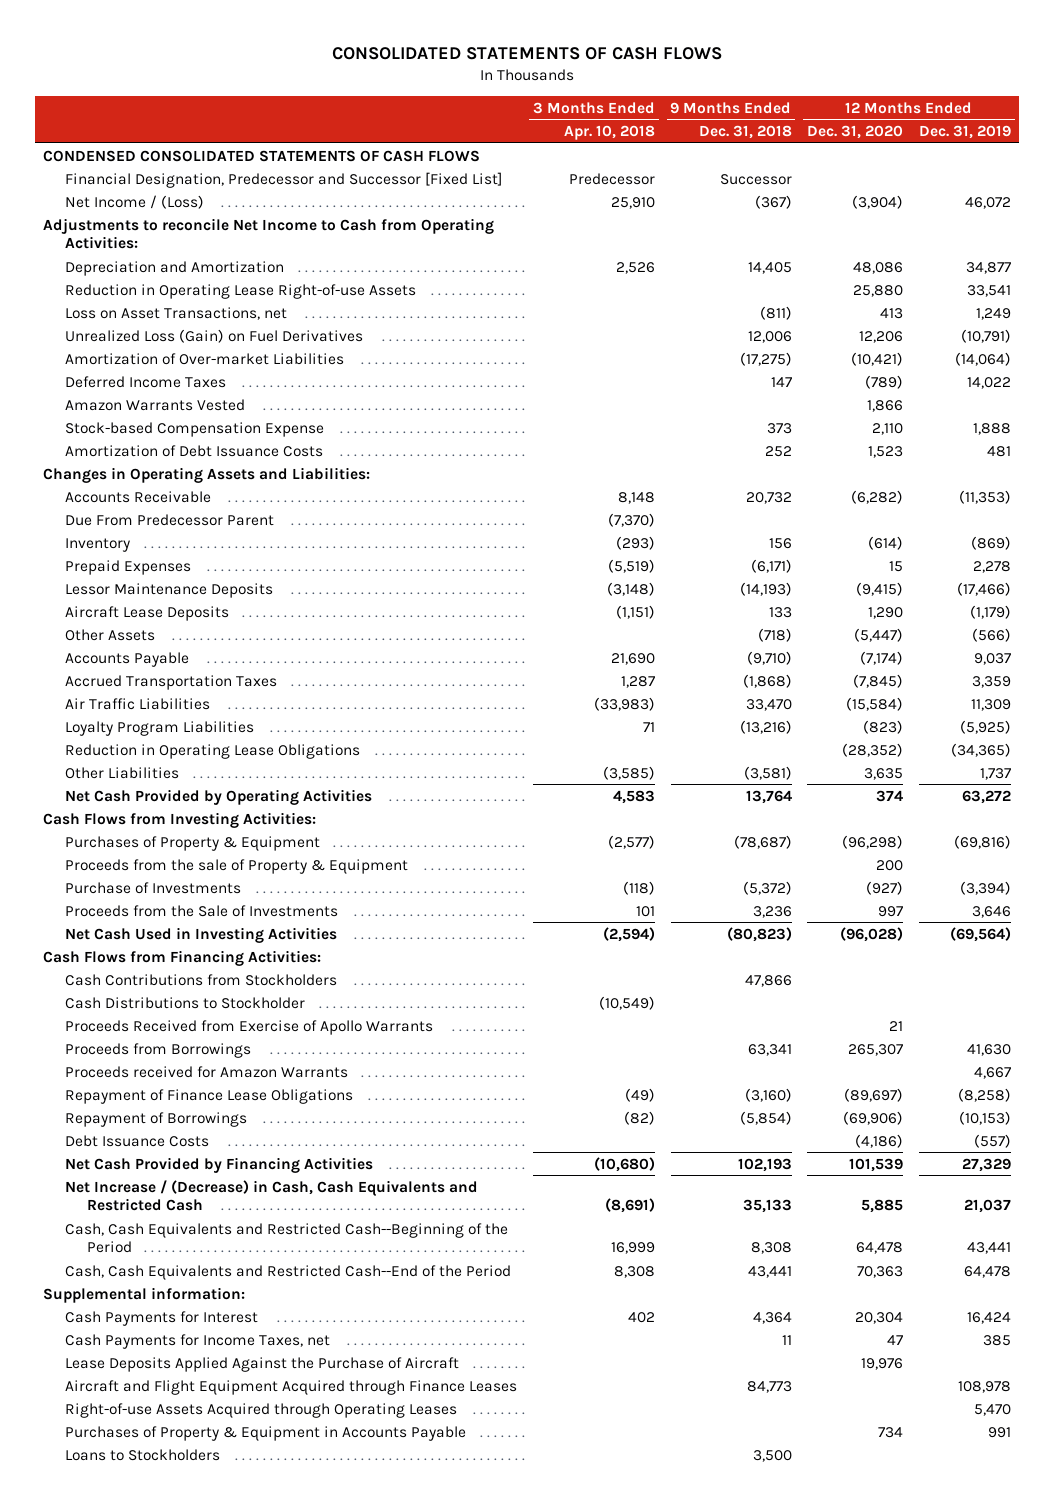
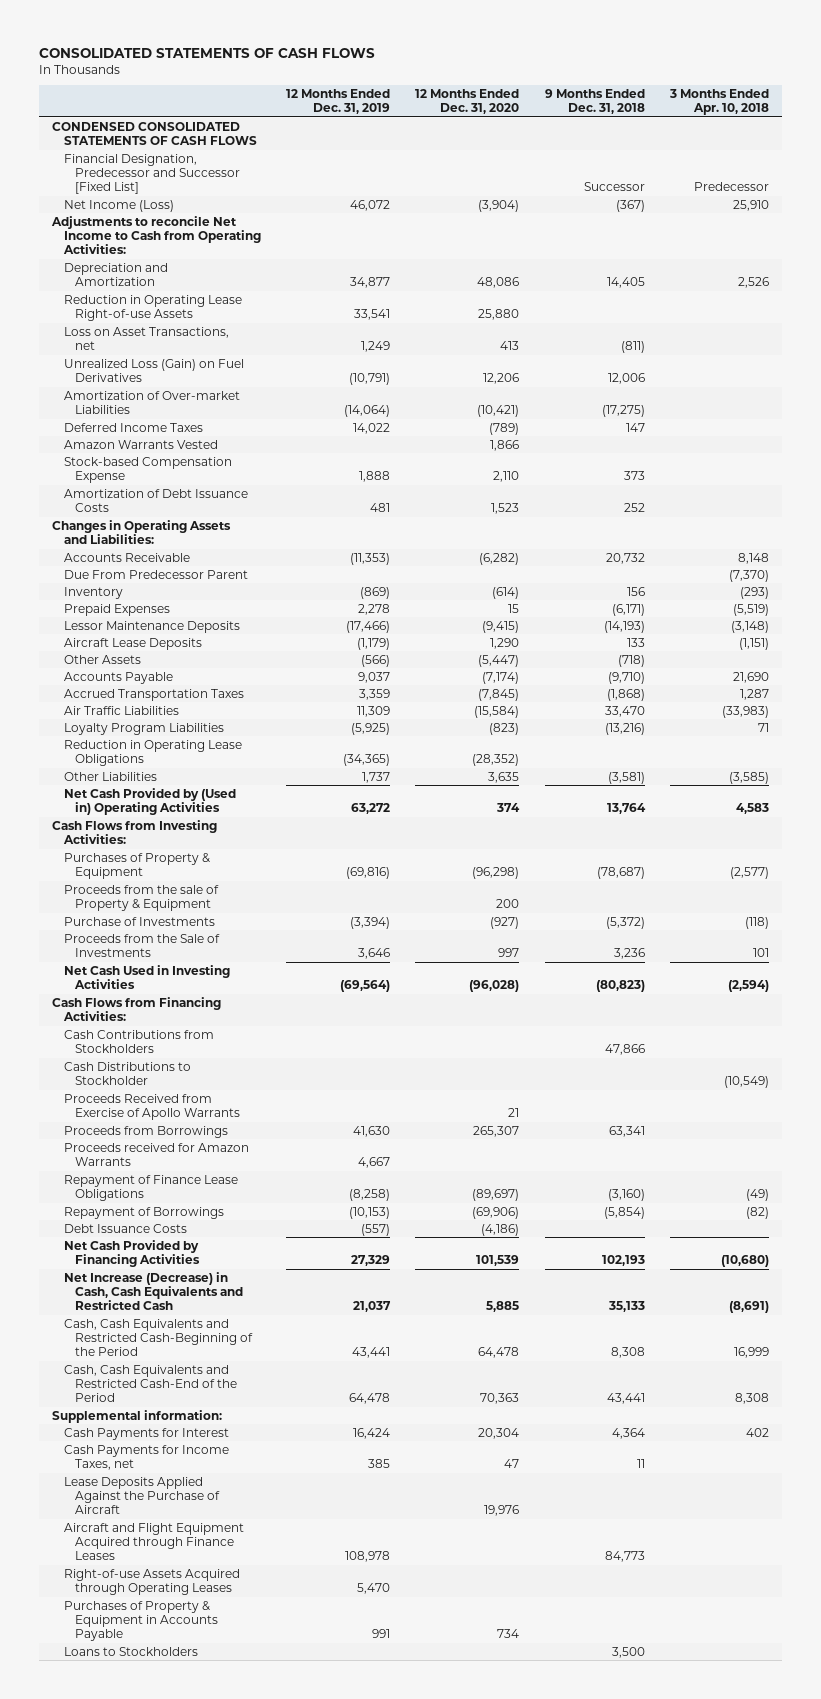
[64,194,204,209] Net Income / (Loss) -> [63,199,174,212] Net Income (Loss)
[64,788,372,805] Net Cash Provided by Operating Activities -> [63,787,236,816] Net Cash Provided by (Used in) Operating Activities
[64,1179,478,1211] Net Increase / (Decrease) in Cash, Cash Equivalents and Restricted Cash -> [63,1271,244,1311] Net Increase (Decrease) in Cash, Cash Equivalents and Restricted Cash
[64,1222,508,1253] Cash, Cash Equivalents and Restricted Cash--Beginning of the Period -> [63,1318,254,1357] Cash, Cash Equivalents and Restricted Cash-Beginning of the Period
[64,1264,511,1280] Cash, Cash Equivalents and Restricted Cash--End of the Period -> [63,1364,238,1403] Cash, Cash Equivalents and Restricted Cash-End of the Period

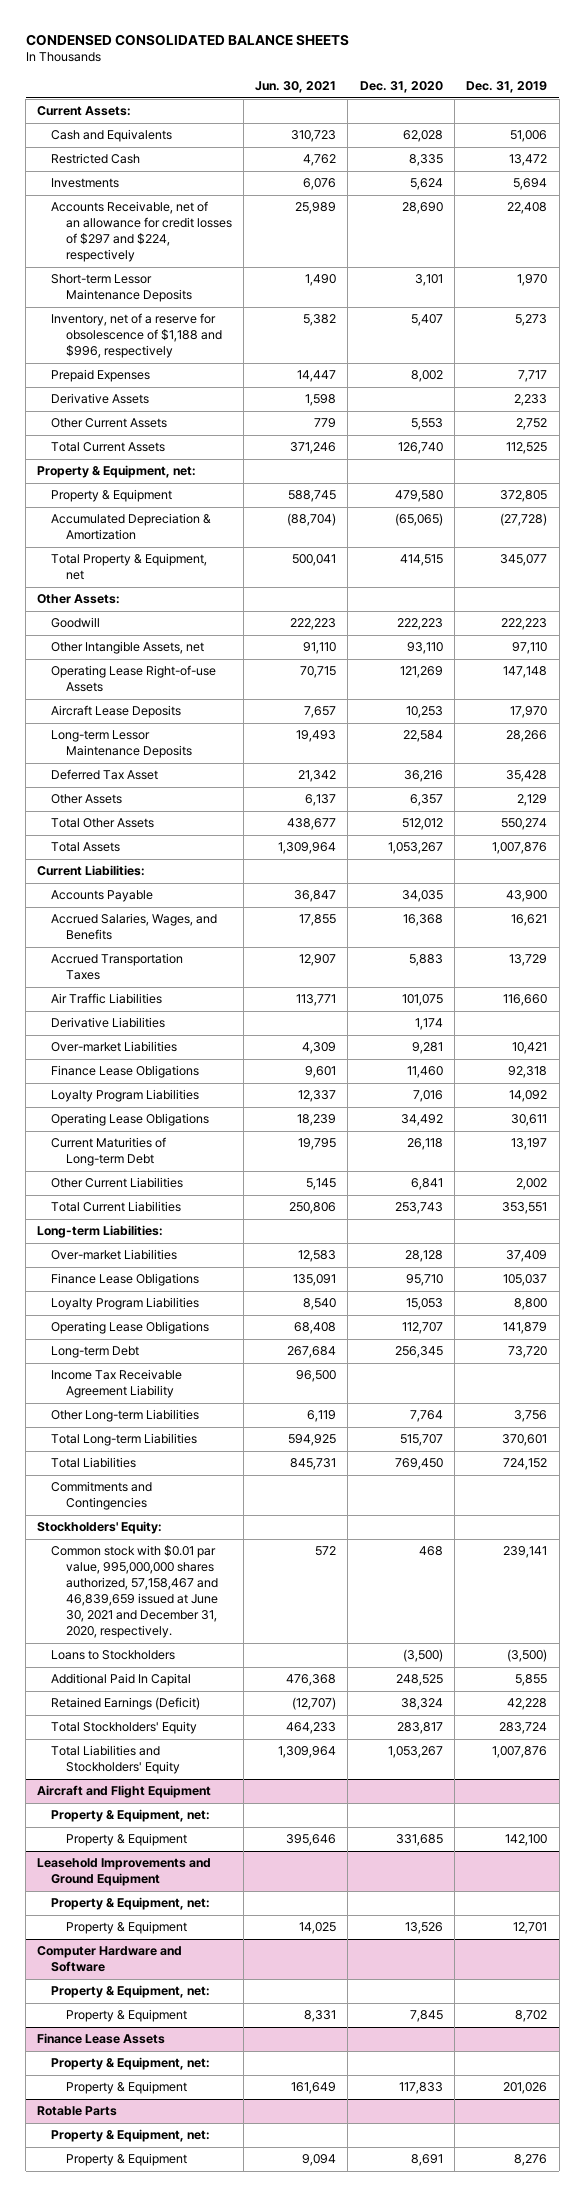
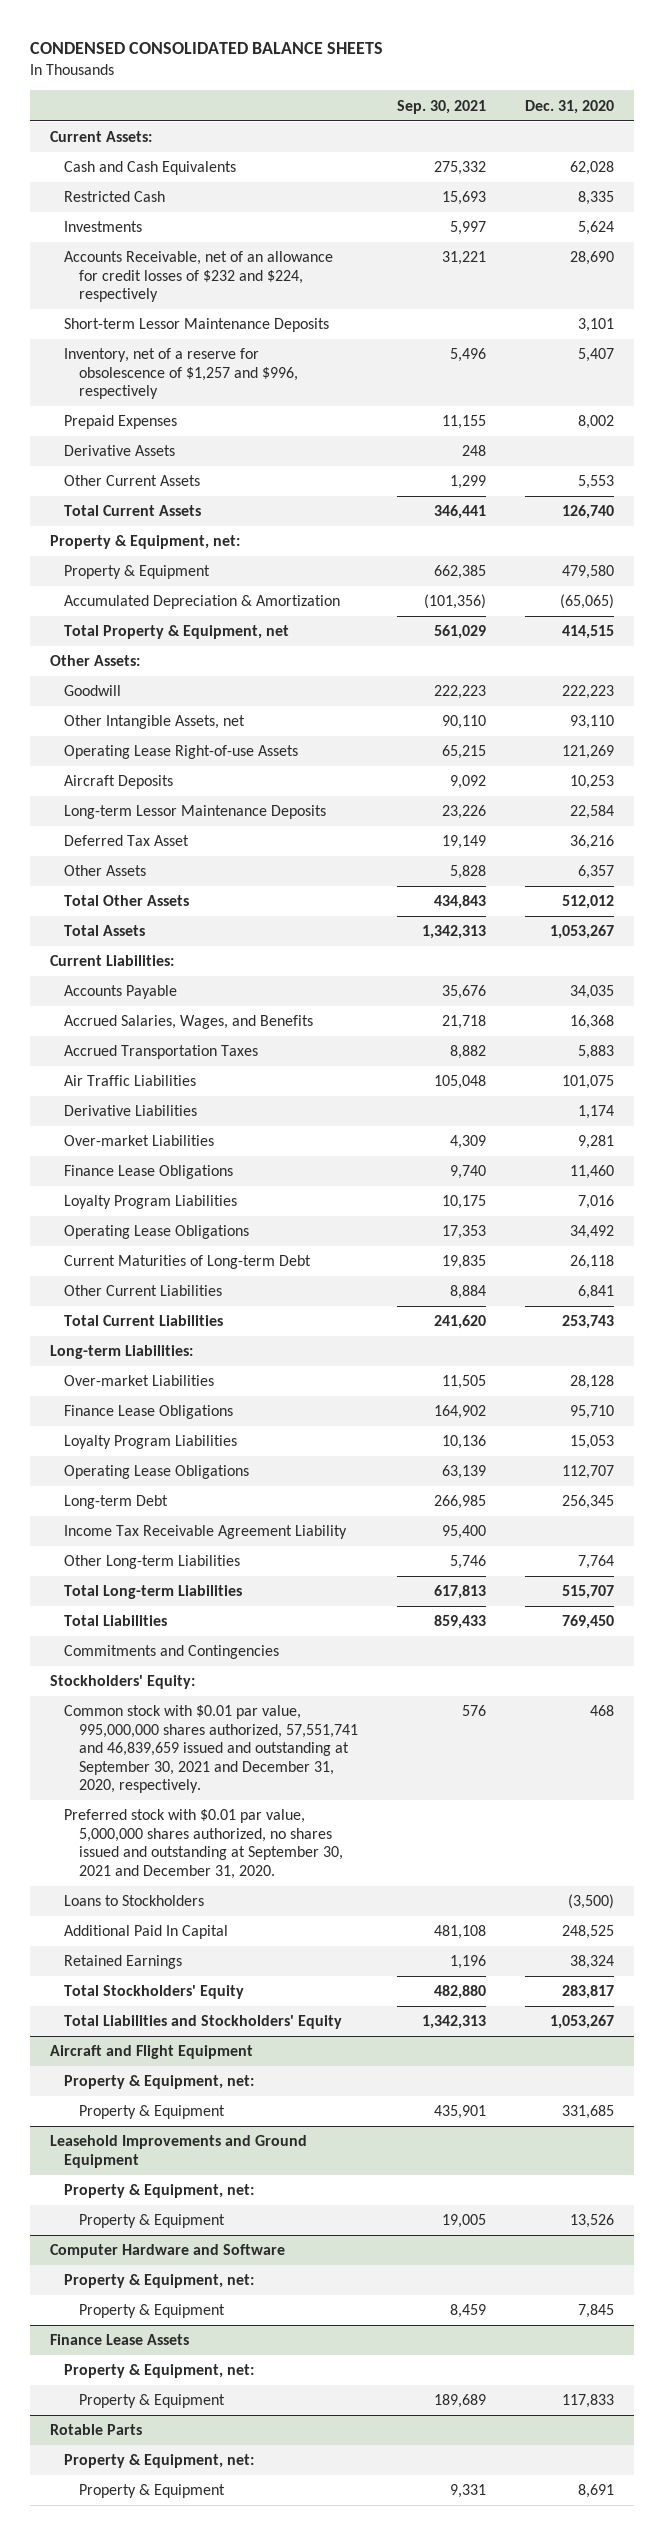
[255,81,337,94] Jun. 30, 2021 -> none
[466,81,548,94] Dec. 31, 2019 -> none
none -> [396,99,486,114] Sep. 30, 2021
[51,129,173,143] Cash and Equivalents -> [64,161,237,176] Cash and Cash Equivalents
[51,201,232,263] Accounts Receivable, net of an allowance for credit losses of $297 and $224, respectively -> [64,251,334,303] Accounts Receivable, net of an allowance for credit losses of $232 and $224, respectively
[51,313,222,359] Inventory, net of a reserve for obsolescence of $1,188 and $996, respectively -> [64,348,298,400] Inventory, net of a reserve for obsolescence of $1,257 and $996, respectively
[51,705,182,719] Aircraft Lease Deposits -> [64,775,174,790] Aircraft Deposits
[51,1545,218,1639] Common stock with $0.01 par value, 995,000,000 shares authorized, 57,158,467 and 46,839,659 issued at June 30, 2021 and December 31, 2020, respectively. -> [64,1705,358,1794] Common stock with $0.01 par value, 995,000,000 shares authorized, 57,551,741 and 46,839,659 issued and outstanding at September 30, 2021 and December 31, 2020, respectively.
none -> [64,1809,343,1879] Preferred stock with $0.01 par value, 5,000,000 shares authorized, no shares issued and outstanding at September 30, 2021 and December 31, 2020.
[51,1697,201,1711] Retained Earnings (Deficit) -> [64,1955,183,1970] Retained Earnings

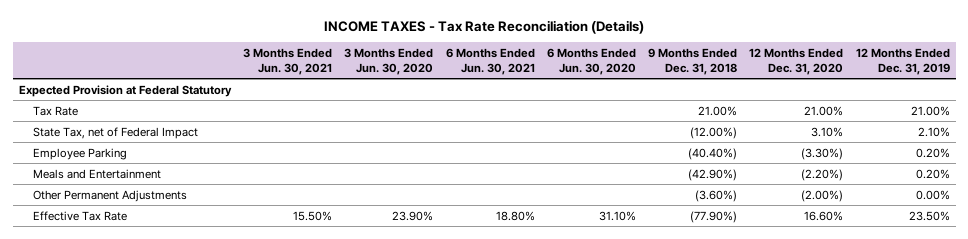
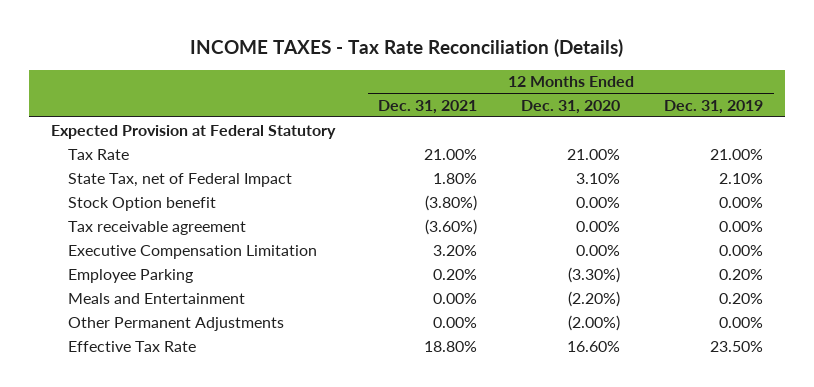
[242,47,332,75] 3 Months Ended Jun. 30, 2021 -> none
[344,47,434,75] 3 Months Ended Jun. 30, 2020 -> none
[445,47,535,75] 6 Months Ended Jun. 30, 2021 -> none
[546,47,636,75] 6 Months Ended Jun. 30, 2020 -> none
[648,47,738,75] 9 Months Ended Dec. 31, 2018 -> none
none -> [378,99,478,114] Dec. 31, 2021
none -> [68,196,217,211] Stock Option benefit
none -> [68,220,247,235] Tax receivable agreement
none -> [68,244,318,259] Executive Compensation Limitation

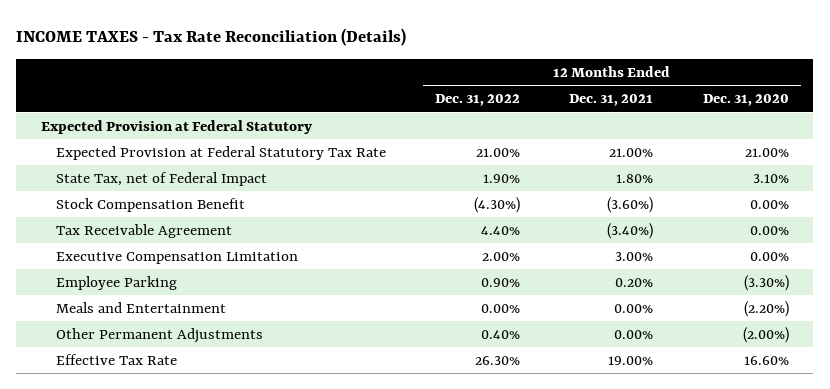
[664,99,764,114] Dec. 31, 2019 -> none
none -> [435,94,521,107] Dec. 31, 2022
[68,148,130,160] Tax Rate -> [55,145,386,160] Expected Provision at Federal Statutory Tax Rate
[68,196,217,211] Stock Option benefit -> [55,197,245,212] Stock Compensation Benefit
[425,194,478,211] (3.80%) -> [607,196,654,213] (3.60%)
[68,220,247,235] Tax receivable agreement -> [55,223,232,238] Tax Receivable Agreement
[425,218,478,235] (3.60%) -> [607,222,654,239] (3.40%)
[433,244,478,256] 3.20% -> [615,251,654,261] 3.00%
[424,340,478,352] 18.80% -> [608,355,654,365] 19.00%

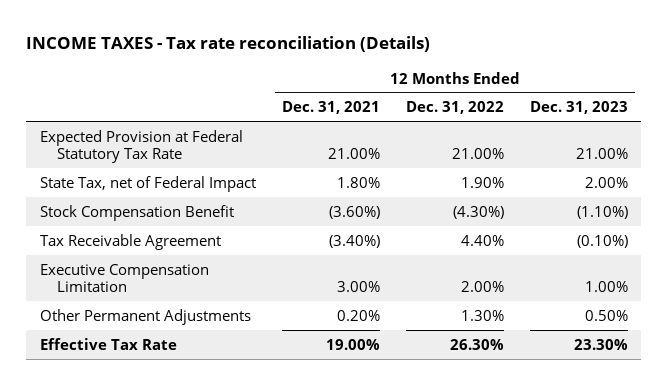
[16,28,407,47] INCOME TAXES - Tax Rate Reconciliation (Details) -> [26,36,431,53] INCOME TAXES - Tax rate reconciliation (Details)
[702,94,789,107] Dec. 31, 2020 -> none
none -> [530,101,629,115] Dec. 31, 2023
[40,119,312,134] Expected Provision at Federal Statutory -> none
[55,275,177,290] Employee Parking -> none
[55,301,226,313] Meals and Entertainment -> none
[481,329,521,339] 0.40% -> [461,309,505,321] 1.30%
[614,329,654,339] 0.00% -> [336,309,380,321] 0.20%

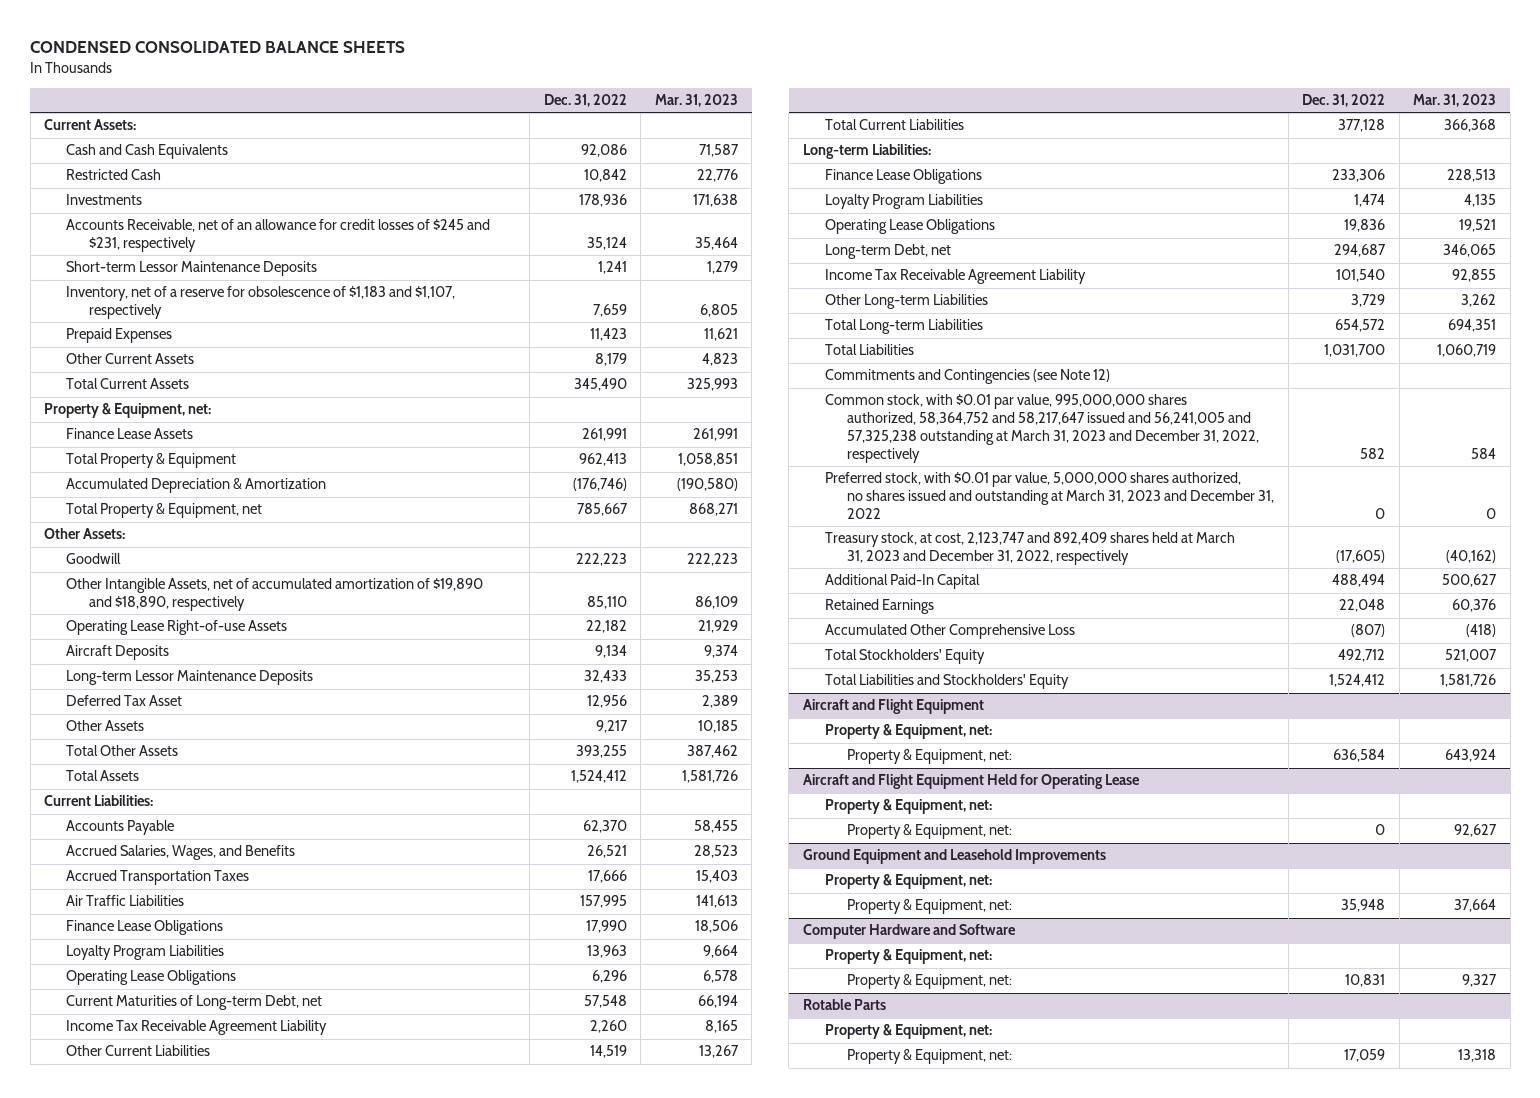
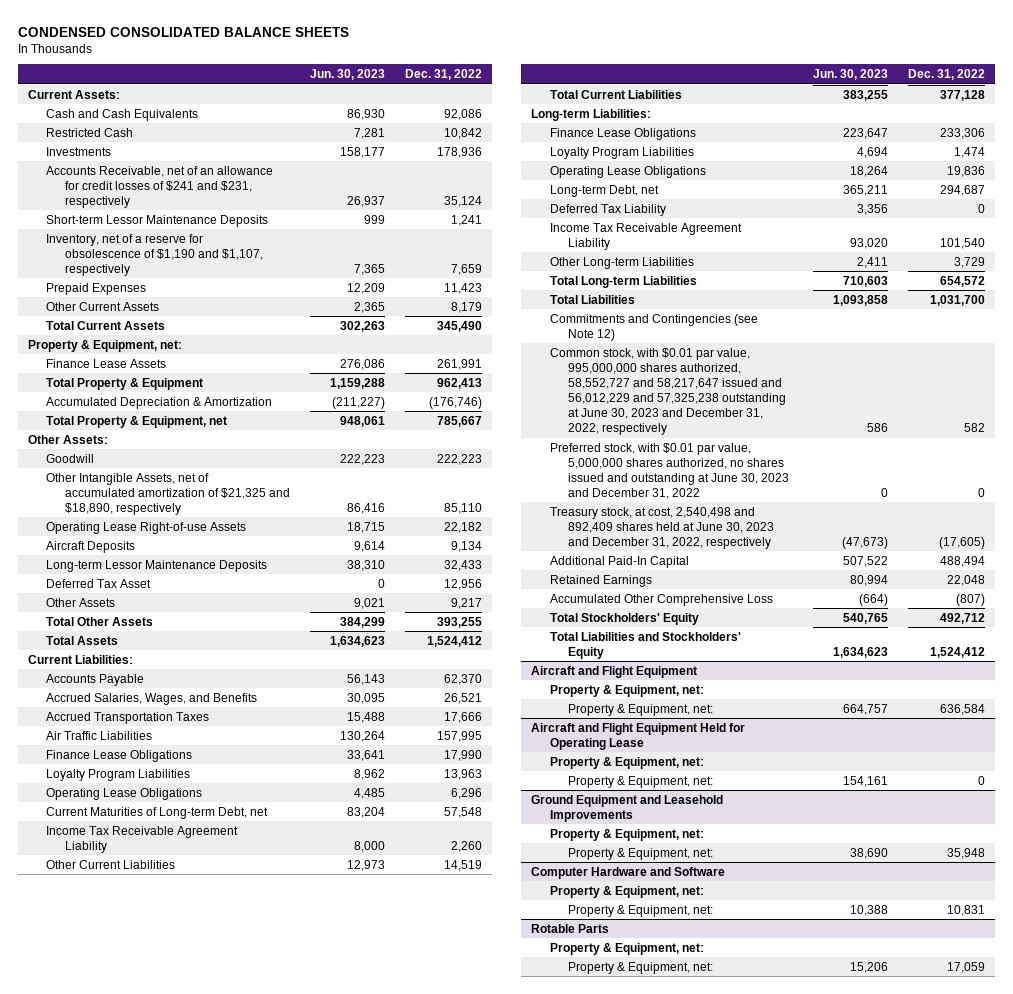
[654,94,738,108] Mar. 31, 2023 -> none
none -> [309,69,385,81] Jun. 30, 2023
[66,219,491,253] Accounts Receivable, net of an allowance for credit losses of $245 and $231, respectively -> [46,165,274,208] Accounts Receivable, net of an allowance for credit losses of $241 and $231, respectively
[66,286,456,320] Inventory, net of a reserve for obsolescence of $1,183 and $1,107, respectively -> [46,233,263,276] Inventory, net of a reserve for obsolescence of $1,190 and $1,107, respectively
[66,578,484,612] Other Intangible Assets, net of accumulated amortization of $19,890 and $18,890, respectively -> [46,472,290,515] Other Intangible Assets, net of accumulated amortization of $21,325 and $18,890, respectively
none -> [549,203,666,216] Deferred Tax Liability
[824,394,1260,463] Common stock, with $0.01 par value, 995,000,000 shares authorized, 58,364,752 and 58,217,647 issued and 56,241,005 and 57,325,238 outstanding at March 31, 2023 and December 31, 2022, respectively -> [549,347,786,436] Common stock, with $0.01 par value, 995,000,000 shares authorized, 58,552,727 and 58,217,647 issued and 56,012,229 and 57,325,238 outstanding at June 30, 2023 and December 31, 2022, respectively
[824,472,1275,520] Preferred stock, with $0.01 par value, 5,000,000 shares authorized, no shares issued and outstanding at March 31, 2023 and December 31, 2022 -> [549,442,789,499] Preferred stock, with $0.01 par value, 5,000,000 shares authorized, no shares issued and outstanding at June 30, 2023 and December 31, 2022
[824,532,1235,566] Treasury stock, at cost, 2,123,747 and 892,409 shares held at March 31, 2023 and December 31, 2022, respectively -> [549,506,774,549] Treasury stock, at cost, 2,540,498 and 892,409 shares held at June 30, 2023 and December 31, 2022, respectively

